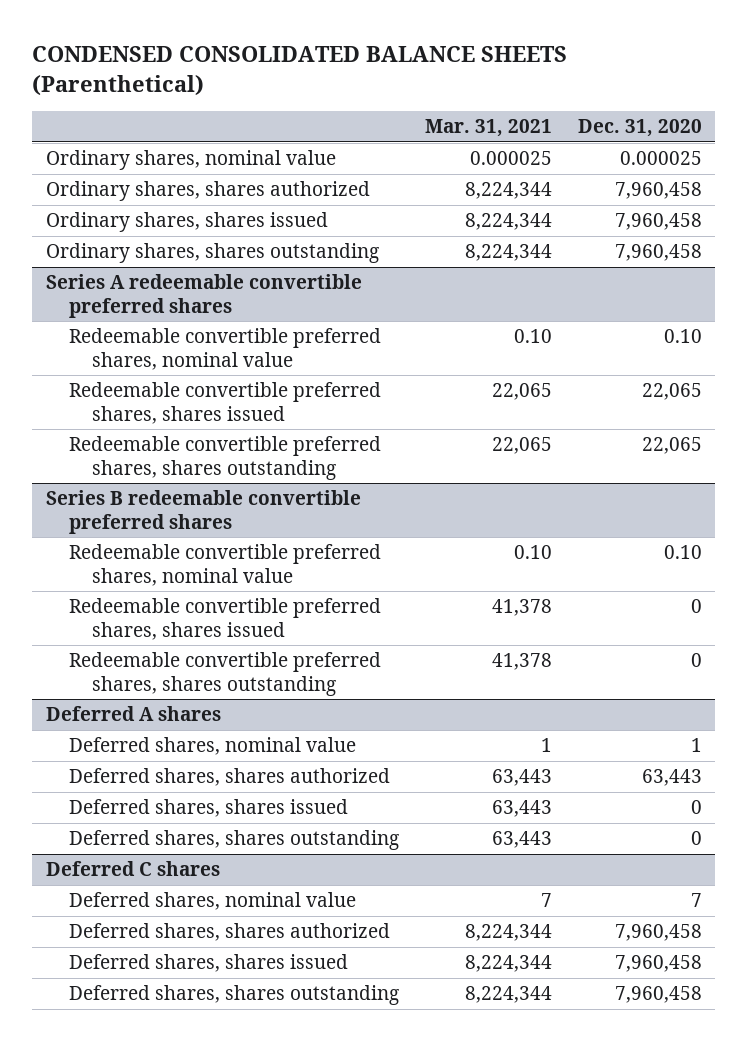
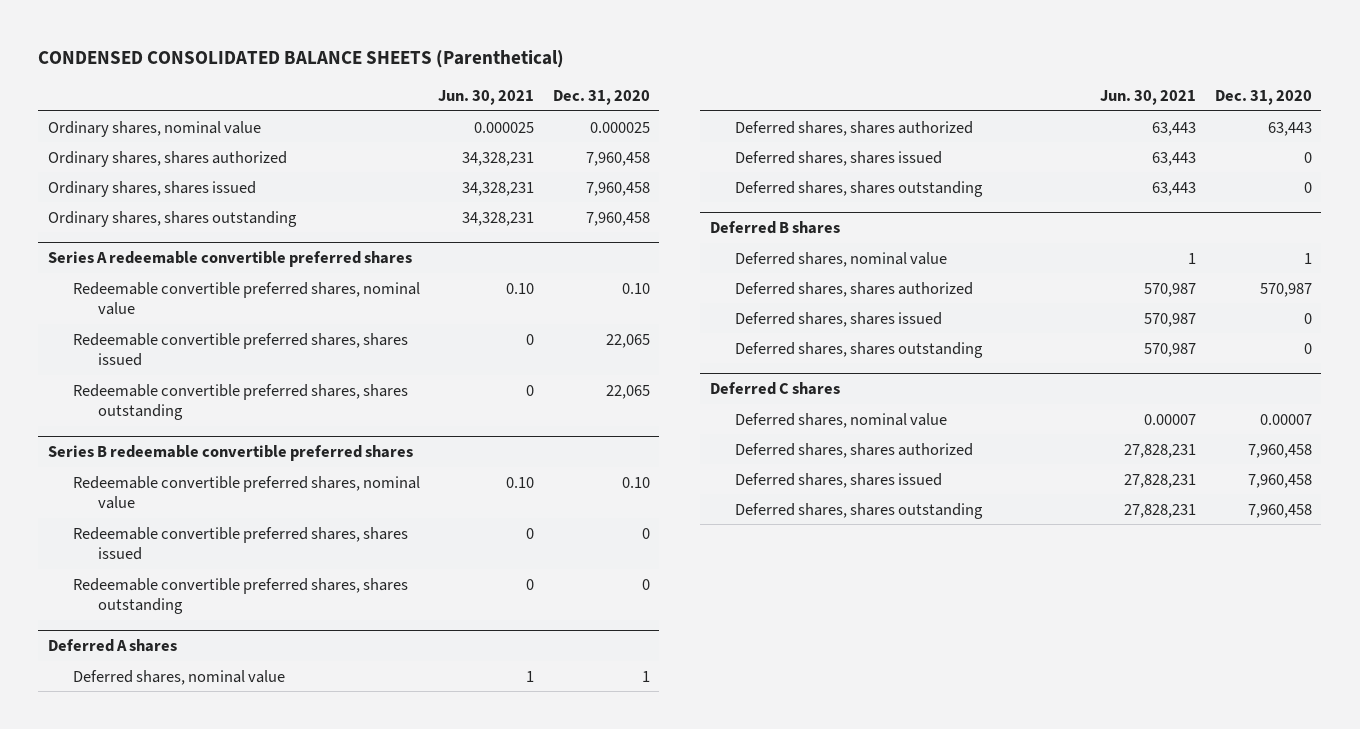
[424,119,552,138] Mar. 31, 2021 -> none
none -> [438,90,535,106] Jun. 30, 2021
none -> [709,220,840,234] Deferred B shares
none -> [734,251,947,267] Deferred shares, nominal value
none -> [734,281,973,297] Deferred shares, shares authorized
none -> [734,311,942,327] Deferred shares, shares issued
none -> [734,341,983,358] Deferred shares, shares outstanding
[691,893,703,908] 7 -> [1259,413,1312,425] 0.00007

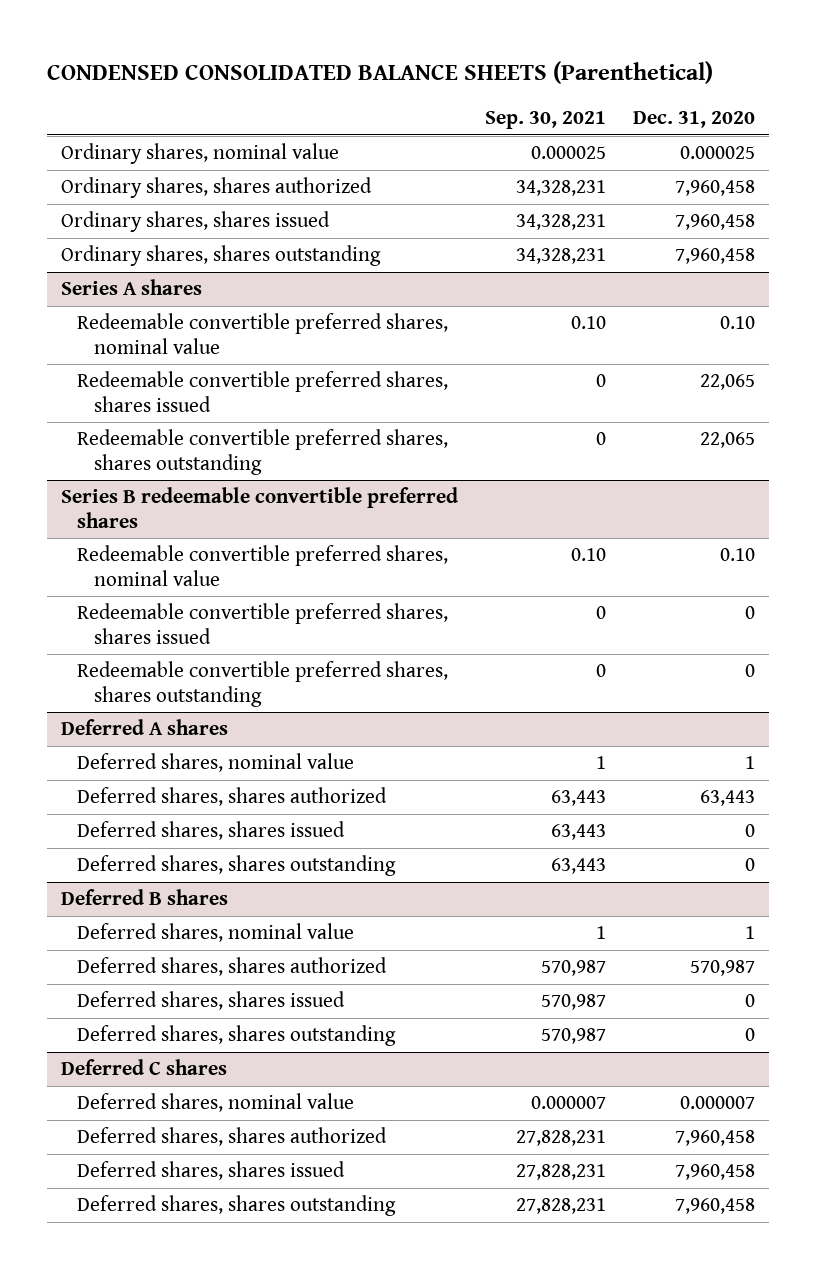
[438,90,535,106] Jun. 30, 2021 -> none
none -> [485,111,607,130] Sep. 30, 2021
[47,250,412,267] Series A redeemable convertible preferred shares -> [60,279,202,296] Series A shares
[1259,413,1312,425] 0.00007 -> [680,1096,756,1110] 0.000007

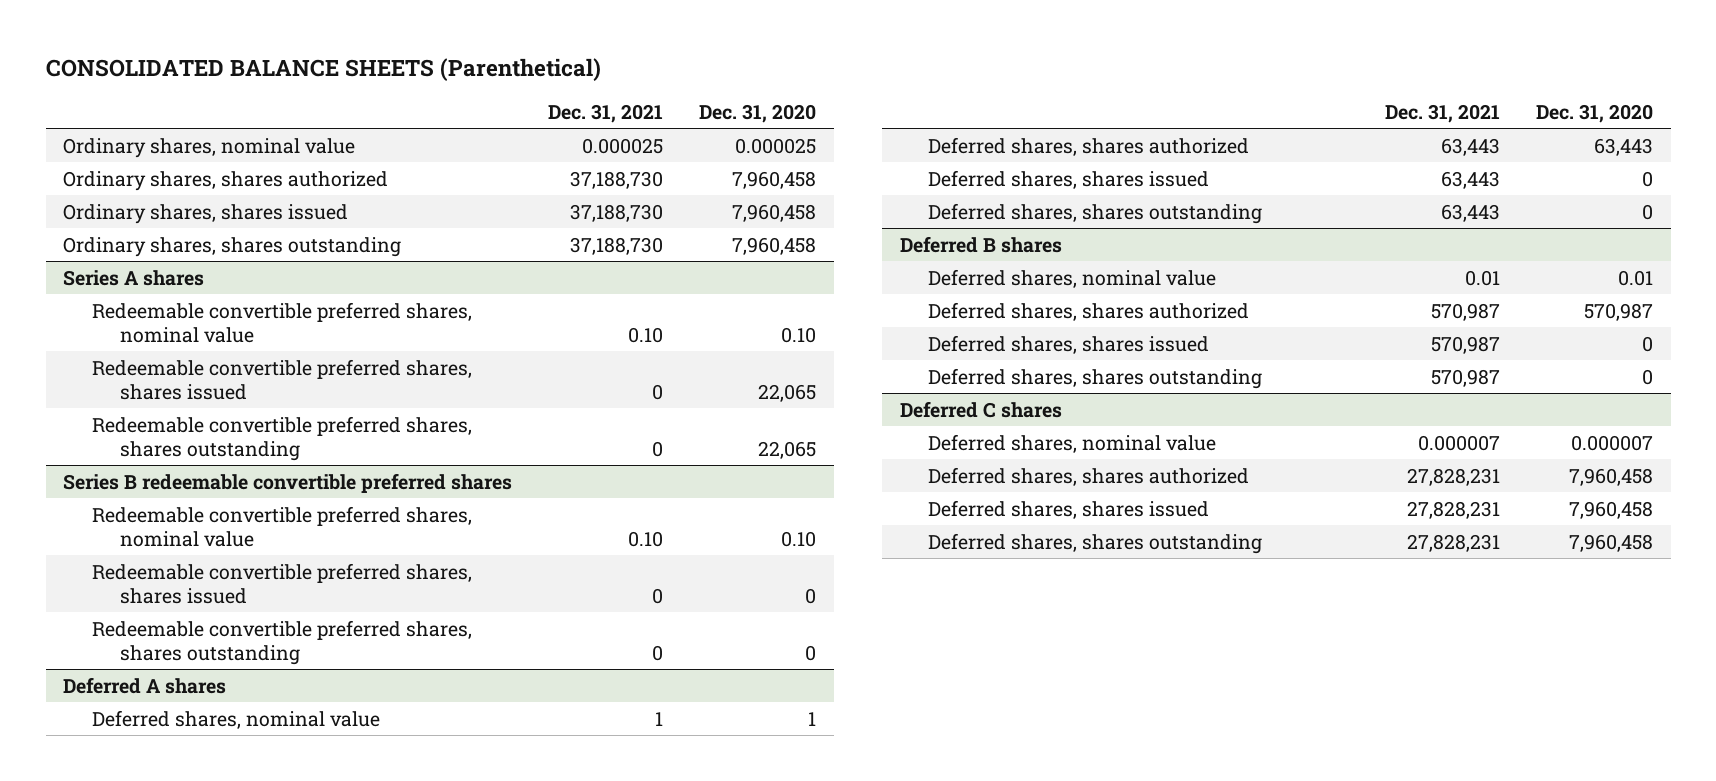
[47,60,714,84] CONDENSED CONSOLIDATED BALANCE SHEETS (Parenthetical) -> [45,57,601,81] CONSOLIDATED BALANCE SHEETS (Parenthetical)
[485,111,607,130] Sep. 30, 2021 -> none
none -> [548,103,664,123] Dec. 31, 2021
[745,926,756,940] 1 -> [1617,269,1653,286] 0.01

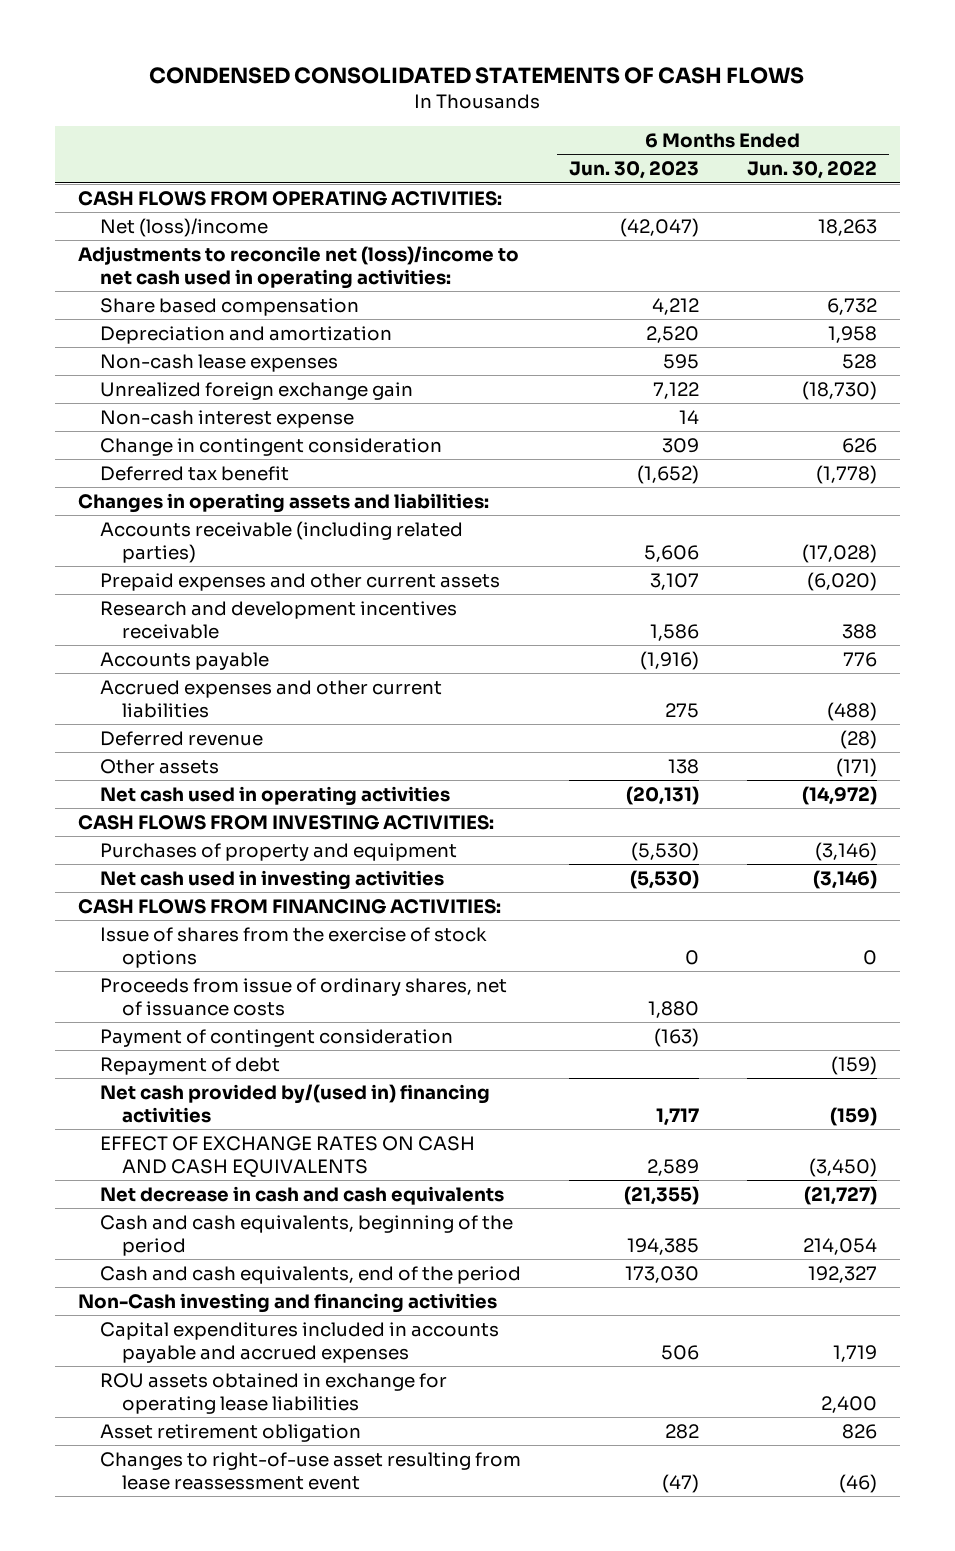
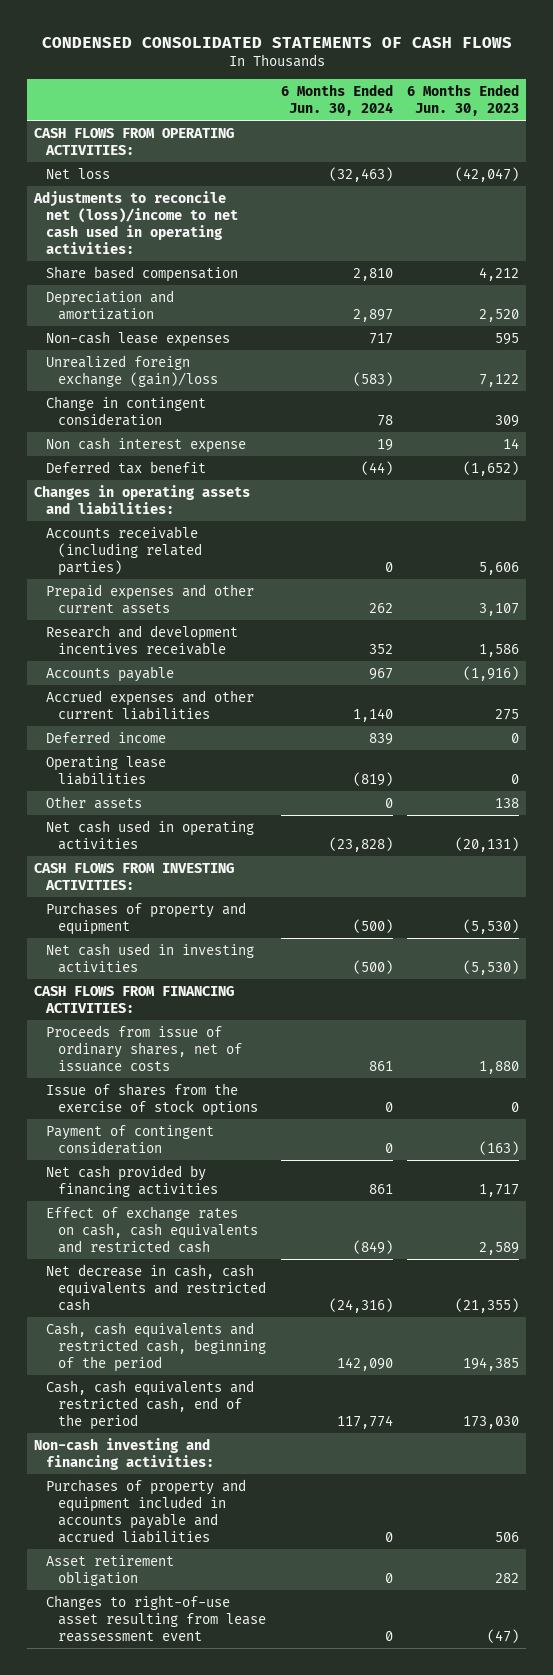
[746,161,877,180] Jun. 30, 2022 -> none
none -> [280,84,393,116] 6 Months Ended Jun. 30, 2024
[99,217,268,237] Net (loss)/income -> [46,167,111,179] Net loss
[99,409,354,428] Non-cash interest expense -> none
[99,381,413,400] Unrealized foreign exchange gain -> [46,354,219,387] Unrealized foreign exchange (gain)/loss
none -> [46,436,247,453] Non cash interest expense
[99,730,263,746] Deferred revenue -> none
none -> [46,730,167,743] Deferred income
none -> [46,755,167,785] Operating lease liabilities
[99,926,487,969] Issue of shares from the exercise of stock options -> [46,1082,259,1116] Issue of shares from the exercise of stock options
[99,1056,280,1075] Repayment of debt -> none
[99,1372,447,1415] ROU assets obtained in exchange for operating lease liabilities -> none
[99,1083,490,1124] Net cash provided by/(used in) financing activities -> [46,1164,219,1197] Net cash provided by financing activities
[99,1135,475,1178] EFFECT OF EXCHANGE RATES ON CASH AND CASH EQUIVALENTS -> [46,1205,259,1253] Effect of exchange rates on cash, cash equivalents and restricted cash
[99,1185,504,1205] Net decrease in cash and cash equivalents -> [46,1263,267,1311] Net decrease in cash, cash equivalents and restricted cash
[99,1214,513,1257] Cash and cash equivalents, beginning of the period -> [46,1321,267,1372] Cash, cash equivalents and restricted cash, beginning of the period
[99,1265,521,1284] Cash and cash equivalents, end of the period -> [46,1379,255,1430] Cash, cash equivalents and restricted cash, end of the period
[78,1292,498,1313] Non-Cash investing and financing activities -> [34,1437,215,1470] Non-cash investing and financing activities:
[99,1321,499,1364] Capital expenditures included in accounts payable and accrued expenses -> [46,1478,247,1543] Purchases of property and equipment included in accounts payable and accrued liabilities

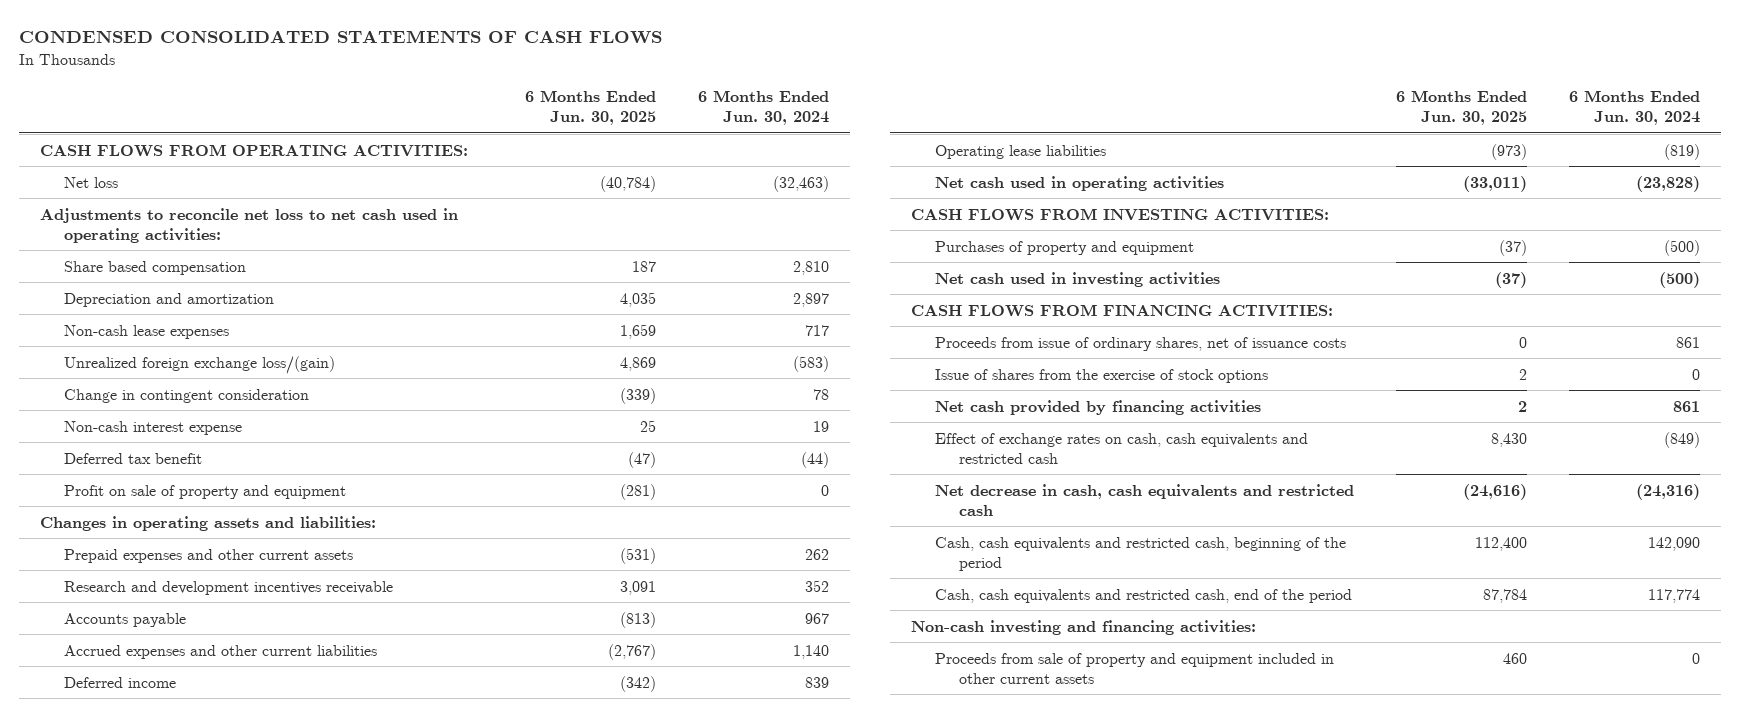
[406,84,519,116] 6 Months Ended Jun. 30, 2023 -> none
none -> [524,90,656,126] 6 Months Ended Jun. 30, 2025
[33,190,239,254] Adjustments to reconcile net (loss)/income to net cash used in operating activities: -> [39,207,458,243] Adjustments to reconcile net loss to net cash used in operating activities:
[46,354,219,387] Unrealized foreign exchange (gain)/loss -> [63,355,335,374] Unrealized foreign exchange loss/(gain)
[46,436,247,453] Non cash interest expense -> [63,420,242,435] Non-cash interest expense
none -> [63,484,346,499] Profit on sale of property and equipment
[46,525,203,576] Accounts receivable (including related parties) -> none
[46,795,143,809] Other assets -> none
[46,1124,215,1154] Payment of contingent consideration -> none
[46,1478,247,1543] Purchases of property and equipment included in accounts payable and accrued liabilities -> none
[46,1554,175,1586] Asset retirement obligation -> none
[46,1594,267,1642] Changes to right-of-use asset resulting from lease reassessment event -> none
none -> [934,652,1334,684] Proceeds from sale of property and equipment included in other current assets

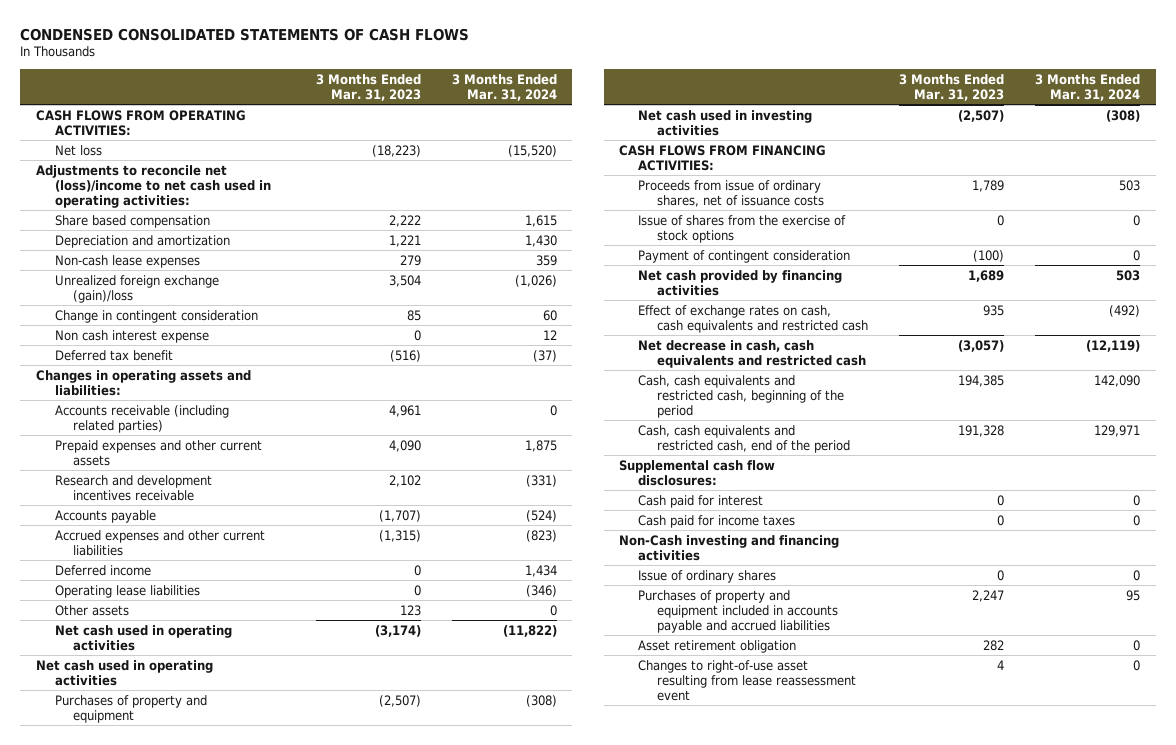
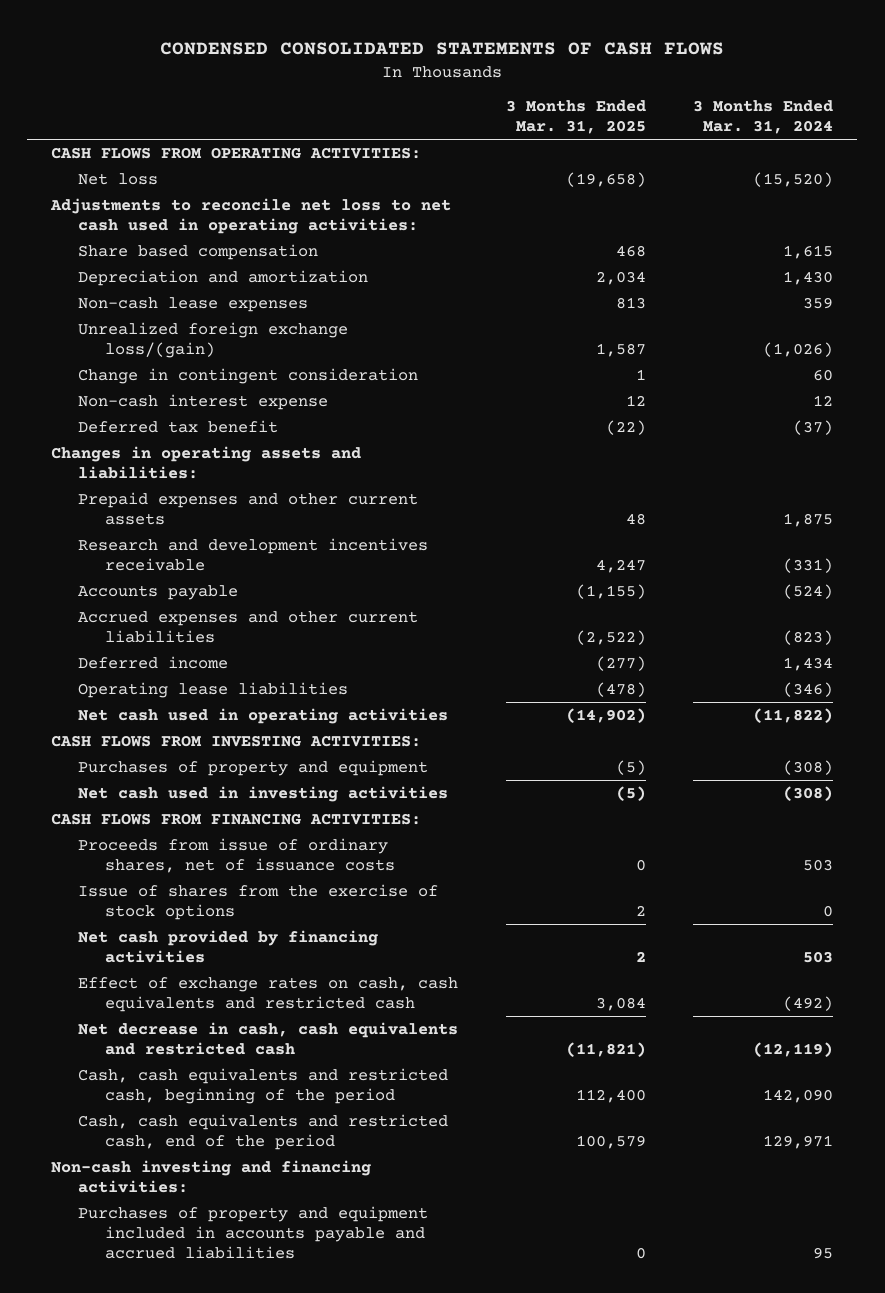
[315,73,421,101] 3 Months Ended Mar. 31, 2023 -> none
none -> [505,100,646,135] 3 Months Ended Mar. 31, 2025
[35,164,271,208] Adjustments to reconcile net (loss)/income to net cash used in operating activities: -> [50,197,452,234] Adjustments to reconcile net loss to net cash used in operating activities:
[54,274,219,303] Unrealized foreign exchange (gain)/loss -> [78,321,349,358] Unrealized foreign exchange loss/(gain)
[54,329,209,343] Non cash interest expense -> [78,393,329,410] Non-cash interest expense
[54,404,229,433] Accounts receivable (including related parties) -> none
[54,604,129,616] Other assets -> none
[35,659,213,686] Net cash used in operating activities -> [51,734,422,747] CASH FLOWS FROM INVESTING ACTIVITIES:
[638,249,851,263] Payment of contingent consideration -> none
[619,459,776,486] Supplemental cash flow disclosures: -> none
[638,494,764,508] Cash paid for interest -> none
[638,514,796,528] Cash paid for income taxes -> none
[638,569,777,583] Issue of ordinary shares -> none
[619,534,840,561] Non-Cash investing and financing activities -> [51,1159,372,1193] Non-cash investing and financing activities:
[638,639,797,653] Asset retirement obligation -> none
[638,659,857,701] Changes to right-of-use asset resulting from lease reassessment event -> none

